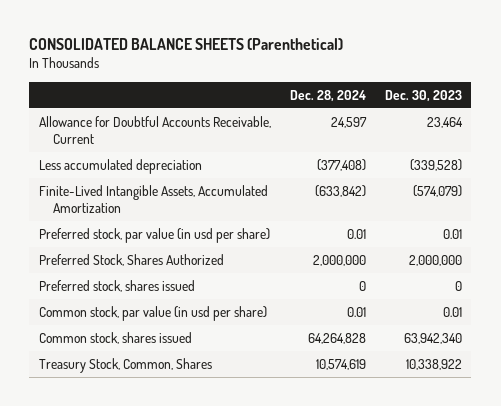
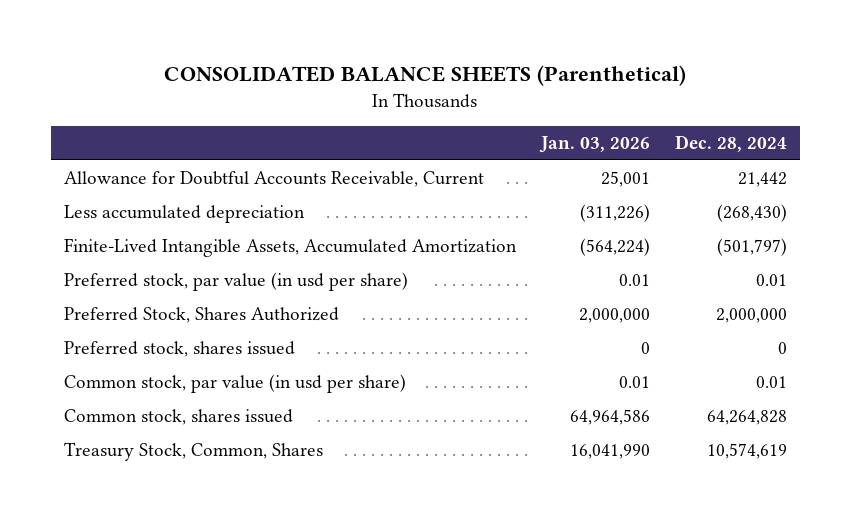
[384,89,462,102] Dec. 30, 2023 -> none
none -> [538,136,650,154] Jan. 03, 2026
[330,116,367,128] 24,597 -> [738,172,788,188] 21,442
[316,158,366,171] (377,408) -> [717,204,788,223] (268,430)
[314,184,366,197] (633,842) -> [717,238,788,257] (501,797)

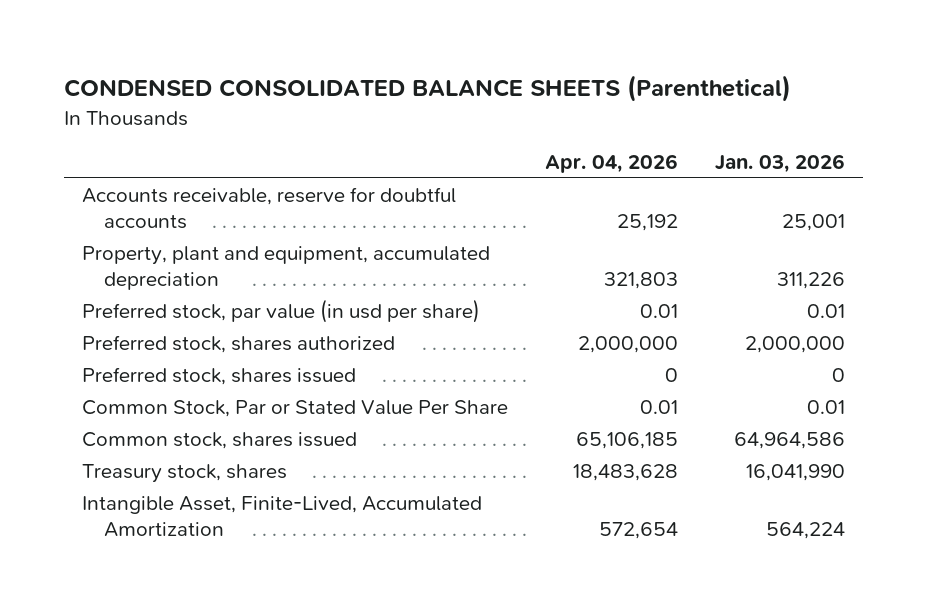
[164,64,687,86] CONSOLIDATED BALANCE SHEETS (Parenthetical) -> [63,75,791,103] CONDENSED CONSOLIDATED BALANCE SHEETS (Parenthetical)
[675,135,788,153] Dec. 28, 2024 -> none
none -> [544,153,678,173] Apr. 04, 2026
[63,238,517,258] Finite-Lived Intangible Assets, Accumulated Amortization -> none
[63,171,484,188] Allowance for Doubtful Accounts Receivable, Current -> [82,187,457,230] Accounts receivable, reserve for doubtful accounts
[63,205,305,224] Less accumulated depreciation -> [82,246,491,291] Property, plant and equipment, accumulated depreciation
[579,204,650,223] (311,226) -> [776,272,845,290] 311,226
[63,307,339,324] Preferred Stock, Shares Authorized -> [82,335,396,354] Preferred stock, shares authorized
[63,374,406,394] Common stock, par value (in usd per share) -> [82,400,509,418] Common Stock, Par or Stated Value Per Share
[63,442,323,462] Treasury Stock, Common, Shares -> [82,464,288,484] Treasury stock, shares
none -> [82,496,483,538] Intangible Asset, Finite-Lived, Accumulated Amortization

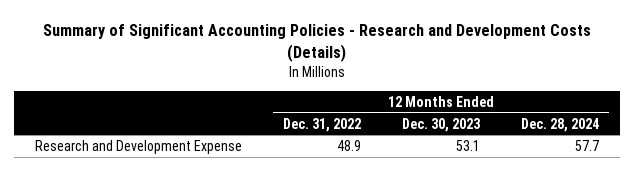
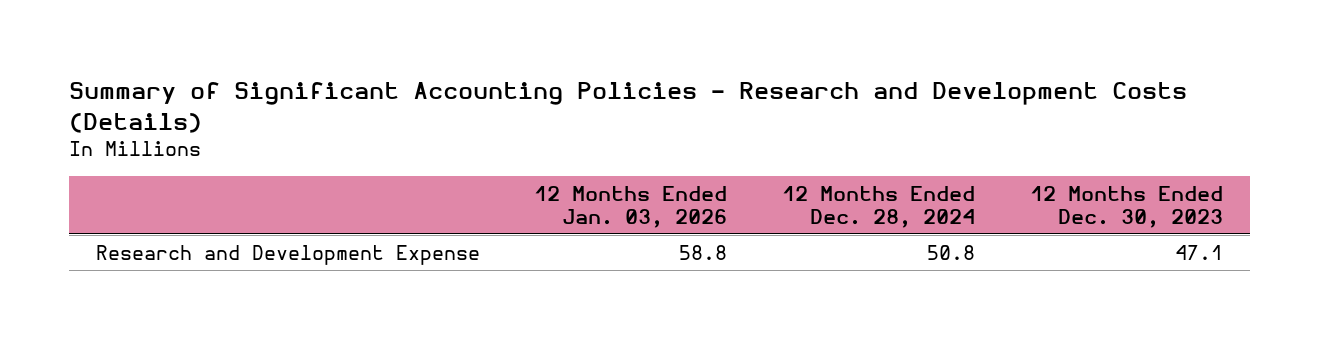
[282,117,361,132] Dec. 31, 2022 -> none
none -> [534,185,728,228] 12 Months Ended Jan. 03, 2026
[456,139,481,151] 53.1 -> [1174,244,1223,260] 47.1
[575,139,600,151] 57.7 -> [927,244,976,260] 50.8

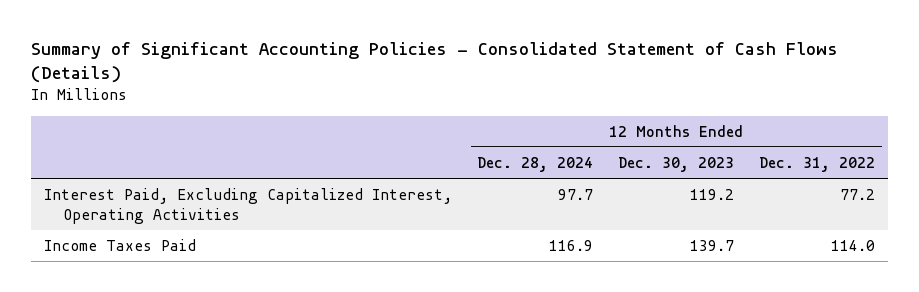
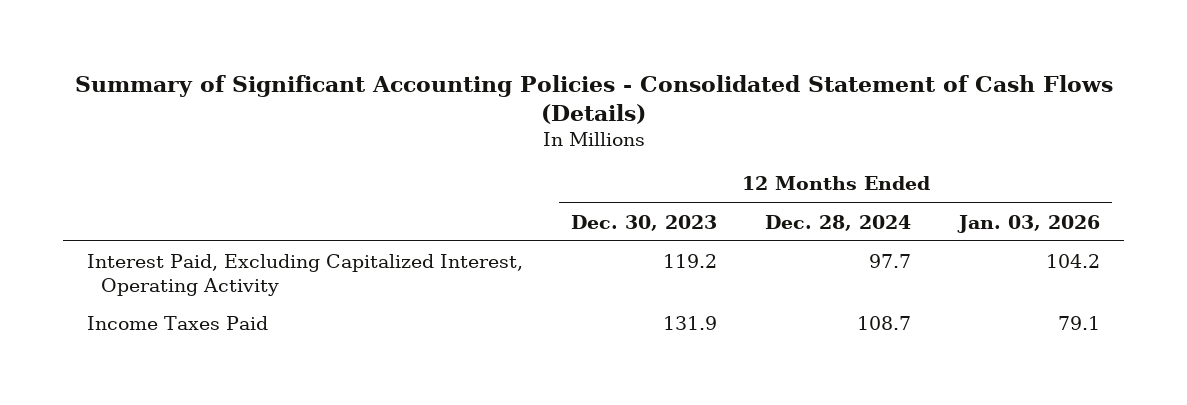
[759,156,876,172] Dec. 31, 2022 -> none
none -> [957,214,1101,233] Jan. 03, 2026
[43,187,452,224] Interest Paid, Excluding Capitalized Interest, Operating Activities -> [86,253,523,296] Interest Paid, Excluding Capitalized Interest, Operating Activity
[548,239,593,251] 116.9 -> [857,315,912,330] 108.7
[690,239,735,251] 139.7 -> [662,315,717,330] 131.9

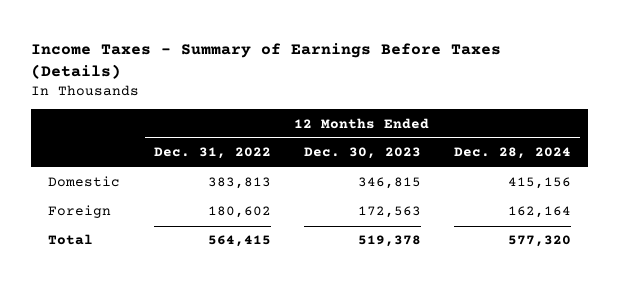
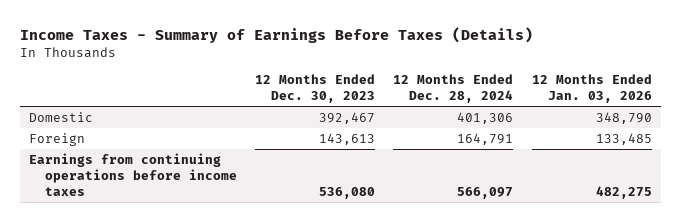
[153,147,271,160] Dec. 31, 2022 -> none
none -> [531,74,652,104] 12 Months Ended Jan. 03, 2026
[48,234,94,246] Total -> none
[357,177,421,190] 346,815 -> [319,111,376,124] 392,467
[508,177,572,190] 415,156 -> [457,111,514,124] 401,306
[357,206,421,219] 172,563 -> [319,132,376,145] 143,613
[508,206,572,219] 162,164 -> [457,132,514,145] 164,791
none -> [29,152,237,197] Earnings from continuing operations before income taxes

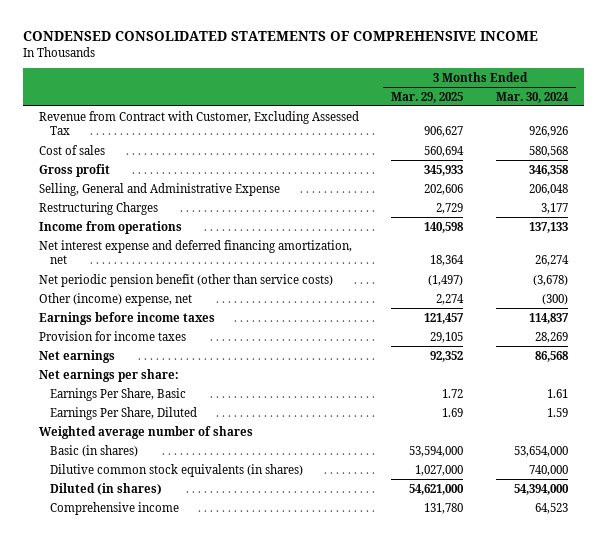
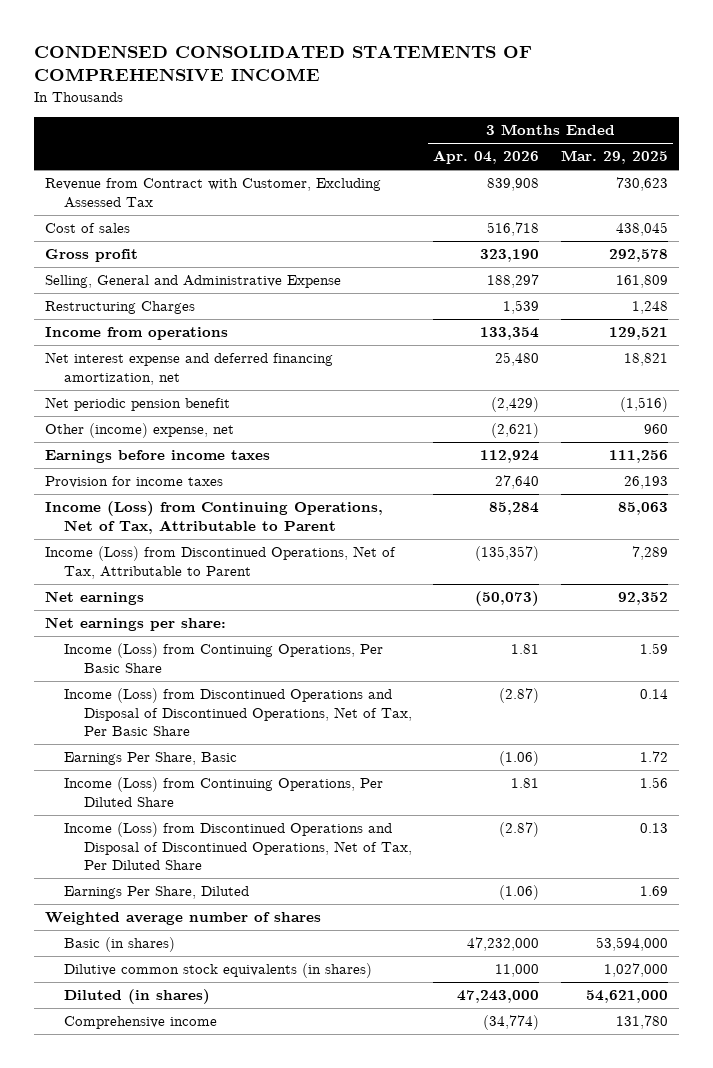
[495,91,569,103] Mar. 30, 2024 -> none
none -> [433,150,540,165] Apr. 04, 2026
[424,126,464,138] 906,627 -> [615,177,668,192] 730,623
[424,145,465,157] 560,694 -> [615,222,668,237] 438,045
[424,164,464,176] 345,933 -> [608,249,668,263] 292,578
[424,183,464,195] 202,606 -> [615,275,668,289] 161,809
[436,202,464,214] 2,729 -> [631,301,668,315] 1,248
[424,221,465,233] 140,598 -> [608,327,668,341] 129,521
[430,255,465,267] 18,364 -> [623,353,668,367] 18,821
[38,273,333,287] Net periodic pension benefit (other than service costs) -> [45,397,231,412] Net periodic pension benefit
[428,274,464,286] (1,497) -> [619,397,668,413] (1,516)
[436,293,465,305] 2,274 -> [643,424,668,435] 960
[424,312,465,324] 121,457 -> [608,450,668,464] 111,256
[430,331,464,343] 29,105 -> [623,476,668,490] 26,193
none -> [45,501,384,534] Income (Loss) from Continuing Operations, Net of Tax, Attributable to Parent
none -> [45,546,397,579] Income (Loss) from Discontinued Operations, Net of Tax, Attributable to Parent
none -> [64,643,384,673] Income (Loss) from Continuing Operations, Per Basic Share
none -> [64,688,412,737] Income (Loss) from Discontinued Operations and Disposal of Discontinued Operations, Net of Tax, Per Basic Share
none -> [64,777,384,807] Income (Loss) from Continuing Operations, Per Diluted Share
none -> [64,822,412,871] Income (Loss) from Discontinued Operations and Disposal of Discontinued Operations, Net of Tax, Per Diluted Share

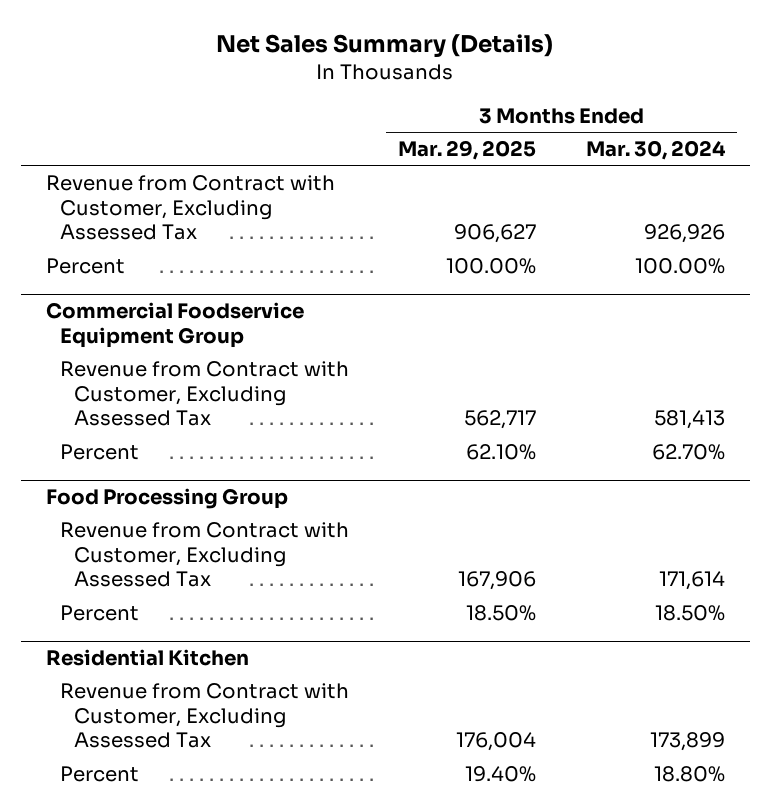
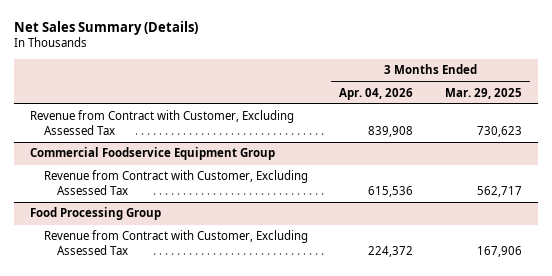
[585,140,726,161] Mar. 30, 2024 -> none
none -> [339,87,414,100] Apr. 04, 2026
[45,257,125,274] Percent -> none
[454,224,537,244] 906,627 -> [476,125,522,137] 730,623
[59,443,139,460] Percent -> none
[59,604,139,621] Percent -> none
[45,649,249,667] Residential Kitchen -> none
[59,682,349,749] Revenue from Contract with Customer, Excluding Assessed Tax -> none
[59,765,139,782] Percent -> none

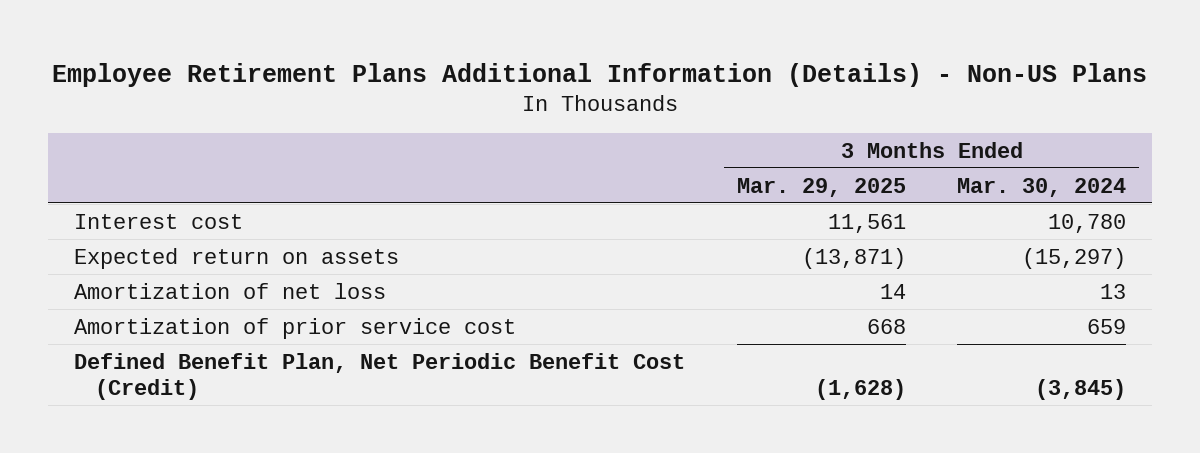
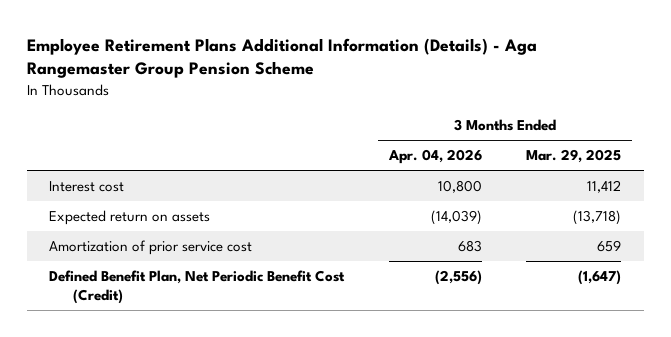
[52,62,1148,87] Employee Retirement Plans Additional Information (Details) - Non-US Plans -> [27,37,538,79] Employee Retirement Plans Additional Information (Details) - Aga Rangemaster Group Pension Scheme
[957,177,1127,197] Mar. 30, 2024 -> none
none -> [387,149,482,165] Apr. 04, 2026
[73,282,386,299] Amortization of net loss -> none
[827,213,906,233] 11,561 -> [587,180,622,194] 11,412
[801,247,906,269] (13,871) -> [573,210,622,226] (13,718)
[866,318,906,334] 668 -> [597,240,622,253] 659
[814,379,906,401] (1,628) -> [578,270,622,286] (1,647)

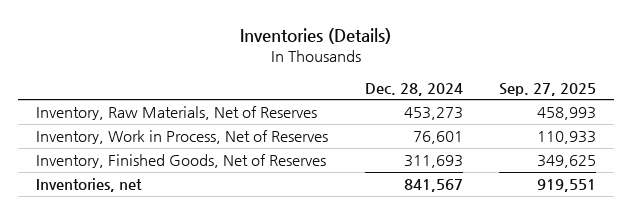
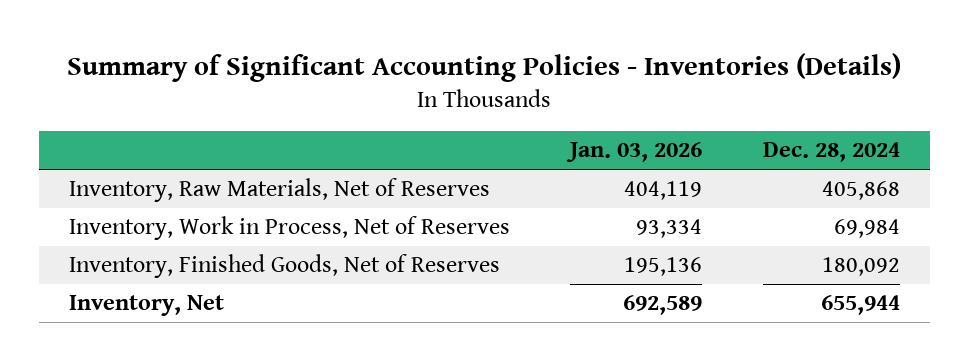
[240,27,392,44] Inventories (Details) -> [67,53,902,83] Summary of Significant Accounting Policies - Inventories (Details)
[499,82,597,96] Sep. 27, 2025 -> none
none -> [566,142,703,163] Jan. 03, 2026
[403,107,463,121] 453,273 -> [821,181,900,201] 405,868
[412,131,463,145] 76,601 -> [833,219,900,239] 69,984
[403,155,463,169] 311,693 -> [821,257,900,277] 180,092
[36,178,143,193] Inventories, net -> [68,295,224,317] Inventory, Net
[403,179,463,193] 841,567 -> [820,295,900,316] 655,944

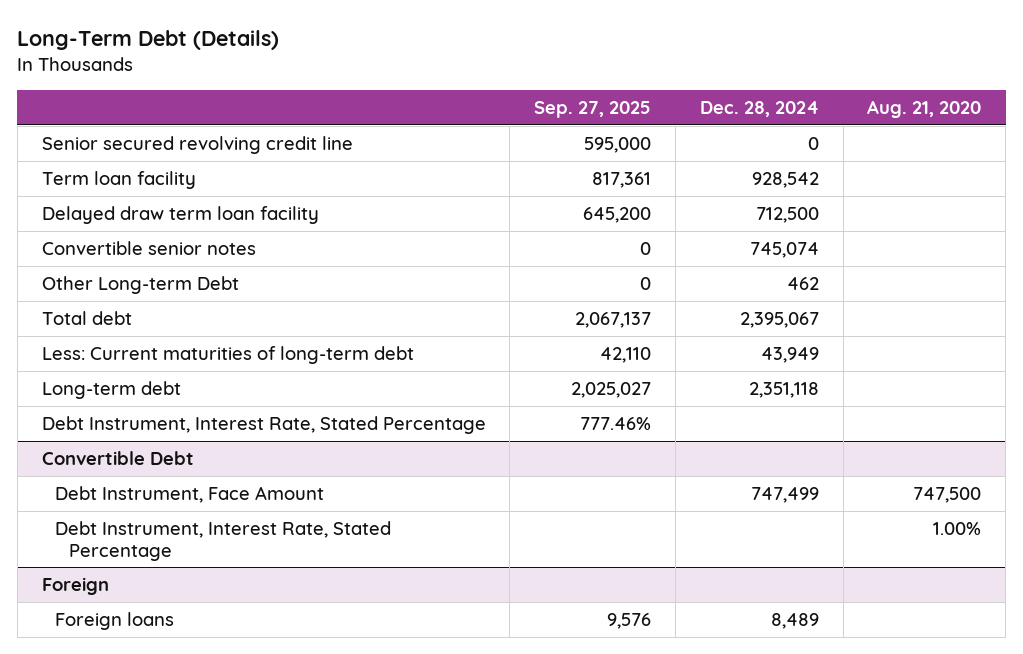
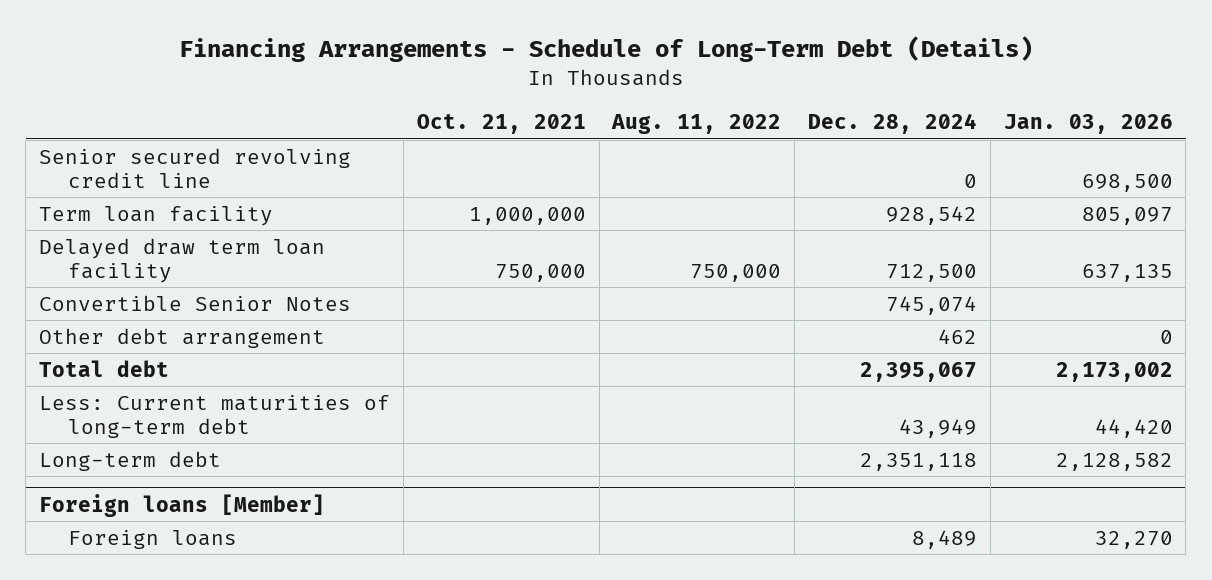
[17,30,280,51] Long-Term Debt (Details) -> [178,36,1033,63] Financing Arrangements - Schedule of Long-Term Debt (Details)
[534,100,652,118] Sep. 27, 2025 -> none
[867,99,982,118] Aug. 21, 2020 -> none
none -> [416,113,586,134] Oct. 21, 2021
none -> [611,113,782,134] Aug. 11, 2022
none -> [1003,113,1173,134] Jan. 03, 2026
[41,241,256,256] Convertible senior notes -> [39,294,352,311] Convertible Senior Notes
[41,276,239,295] Other Long-term Debt -> [39,327,326,348] Other debt arrangement
[41,416,486,435] Debt Instrument, Interest Rate, Stated Percentage -> none
[41,451,194,466] Convertible Debt -> none
[55,486,325,504] Debt Instrument, Face Amount -> none
[55,521,392,561] Debt Instrument, Interest Rate, Stated Percentage -> none
[41,577,109,596] Foreign -> [39,493,326,517] Foreign loans [Member]

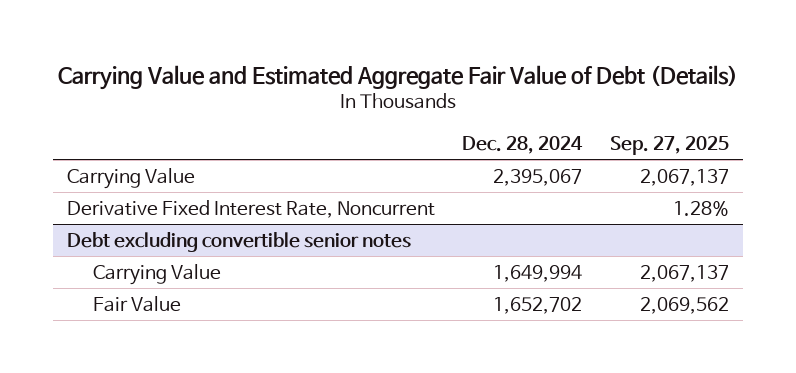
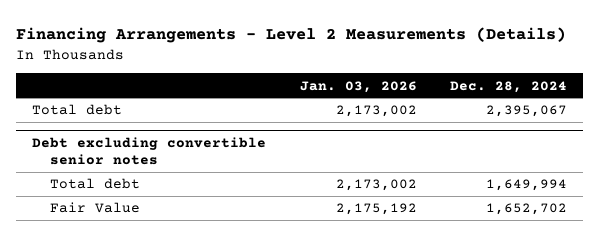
[57,64,738,90] Carrying Value and Estimated Aggregate Fair Value of Debt (Details) -> [15,26,566,43] Financing Arrangements - Level 2 Measurements (Details)
[609,136,729,156] Sep. 27, 2025 -> none
none -> [299,80,417,93] Jan. 03, 2026
[66,199,435,218] Derivative Fixed Interest Rate, Noncurrent -> none
[66,167,195,189] Carrying Value -> [32,104,123,116] Total debt
[92,263,221,285] Carrying Value -> [50,178,141,190] Total debt

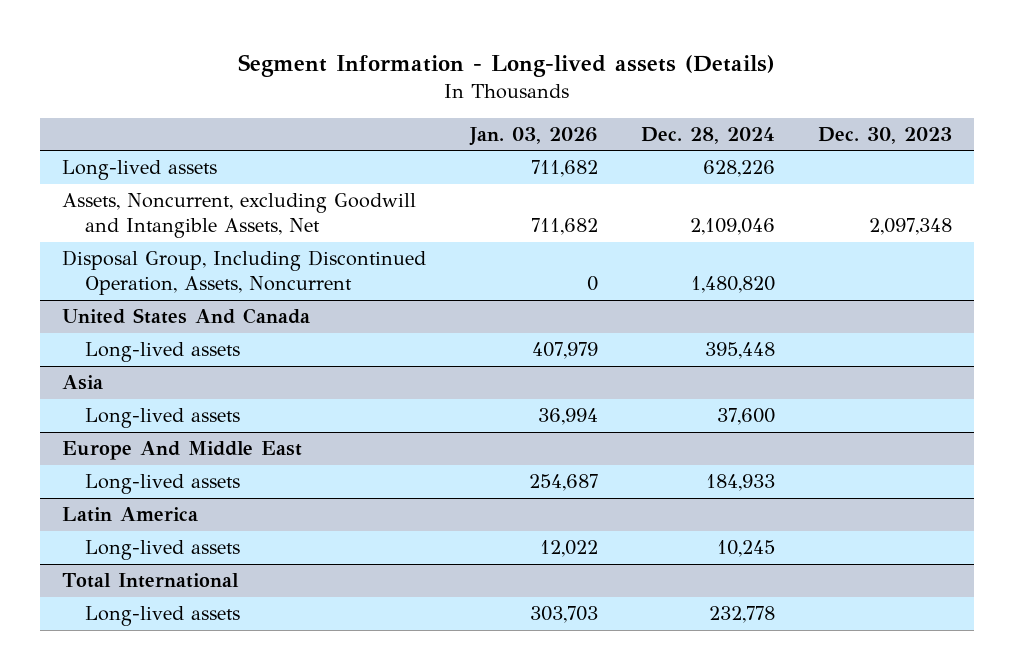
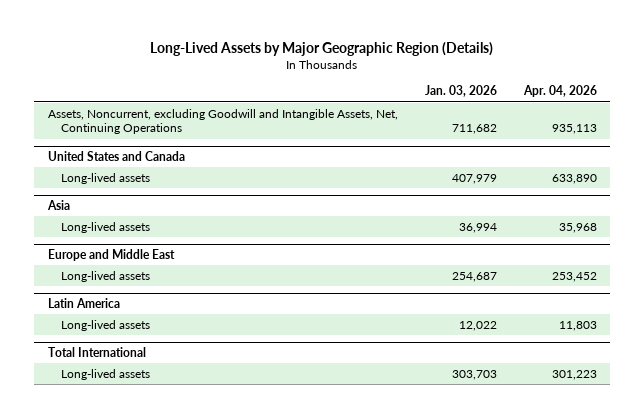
[238,54,776,78] Segment Information - Long-lived assets (Details) -> [150,41,494,56] Long-Lived Assets by Major Geographic Region (Details)
[640,126,775,144] Dec. 28, 2024 -> none
[818,126,953,144] Dec. 30, 2023 -> none
none -> [522,85,597,98] Apr. 04, 2026
[62,193,417,239] Assets, Noncurrent, excluding Goodwill and Intangible Assets, Net -> none
[62,250,427,296] Disposal Group, Including Discontinued Operation, Assets, Noncurrent -> none
[62,160,218,181] Long-lived assets -> [47,108,398,135] Assets, Noncurrent, excluding Goodwill and Intangible Assets, Net, Continuing Operations
[62,308,311,325] United States And Canada -> [47,151,185,162] United States and Canada
[62,441,303,461] Europe And Middle East -> [47,249,175,262] Europe and Middle East

